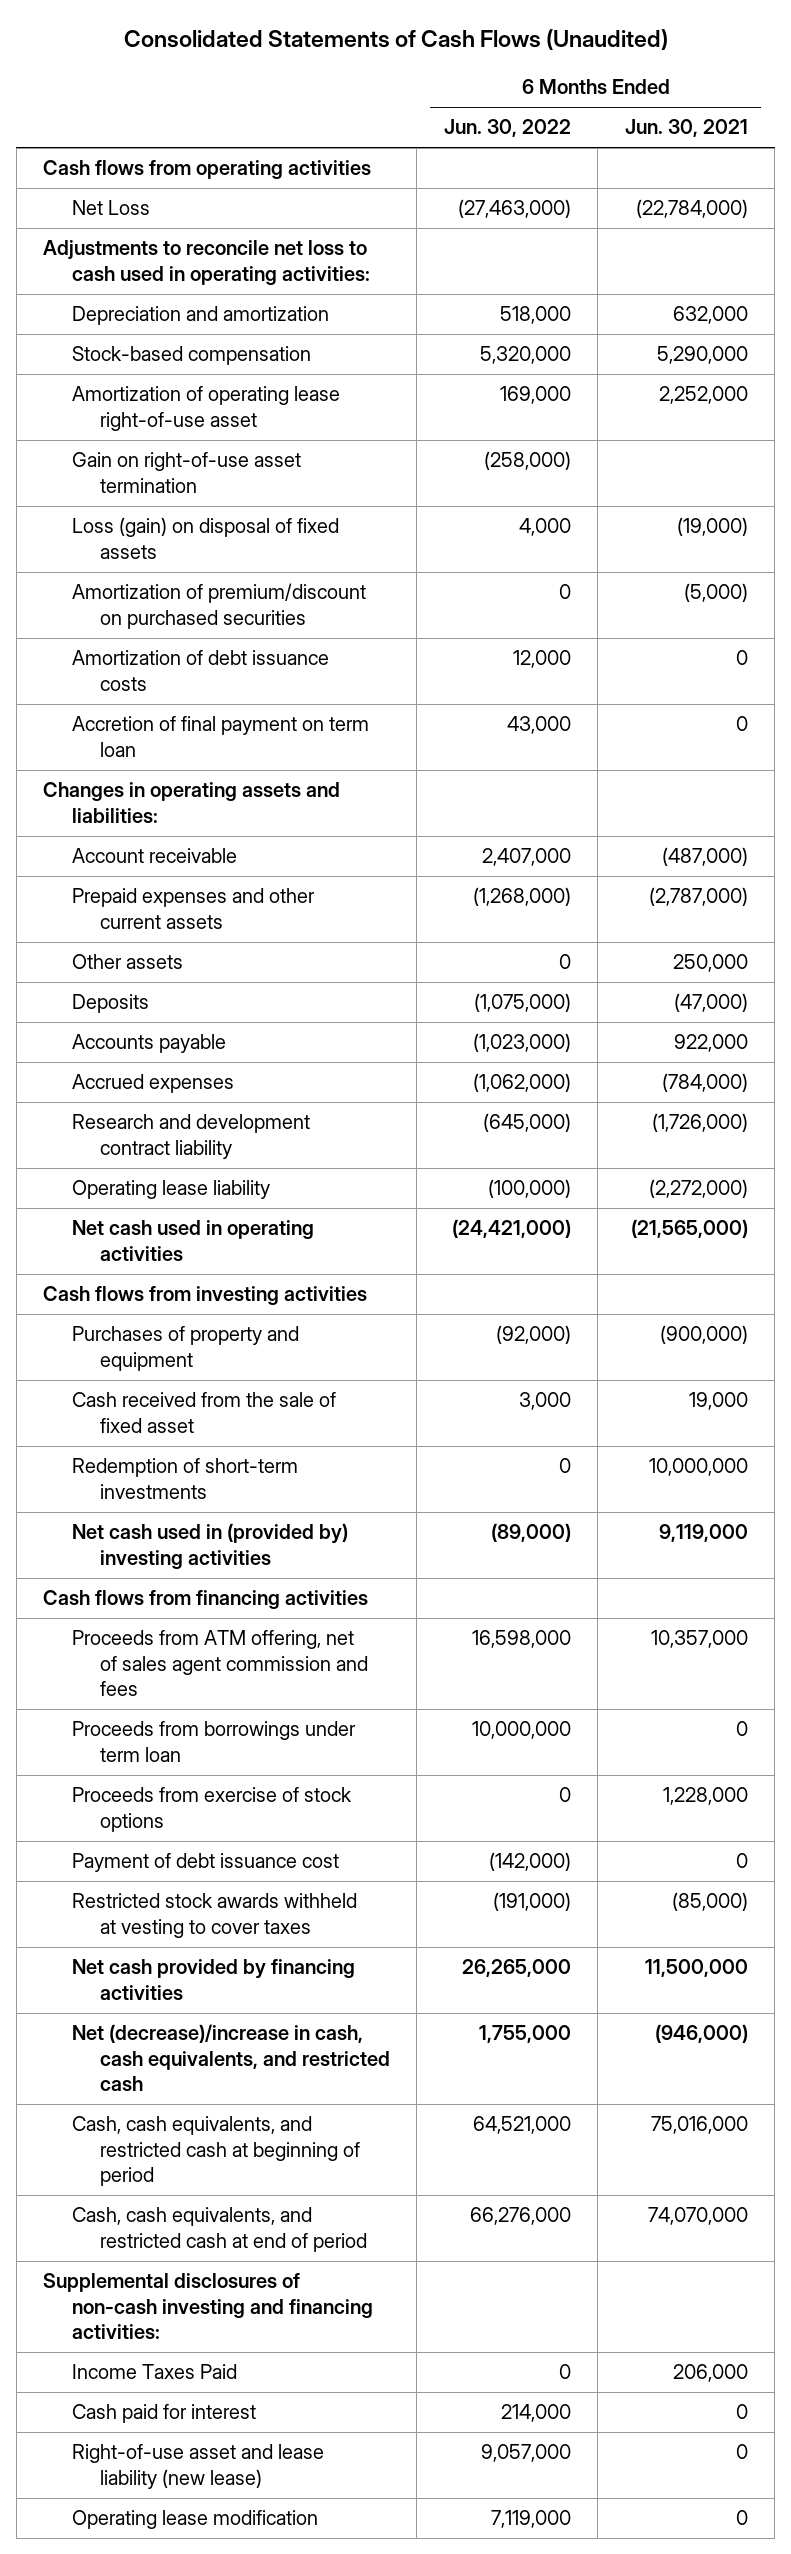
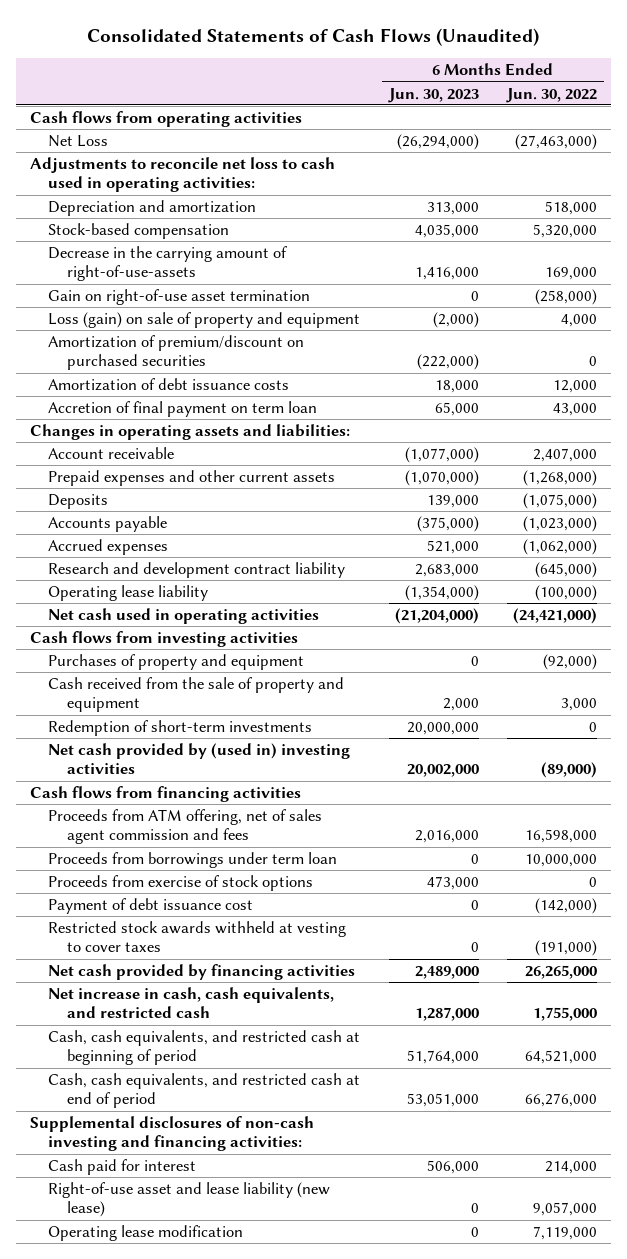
[624,119,748,138] Jun. 30, 2021 -> none
none -> [387,87,479,103] Jun. 30, 2023
[71,386,340,431] Amortization of operating lease right-of-use asset -> [48,246,288,282] Decrease in the carrying amount of right-of-use-assets
[71,517,339,559] Loss (gain) on disposal of fixed assets -> [48,312,361,329] Loss (gain) on sale of property and equipment
[71,954,183,970] Other assets -> none
[71,1392,336,1433] Cash received from the sale of fixed asset -> [48,677,345,713] Cash received from the sale of property and equipment
[71,1523,348,1569] Net cash used in (provided by) investing activities -> [48,743,351,775] Net cash provided by (used in) investing activities
[71,2024,390,2092] Net (decrease)/increase in cash, cash equivalents, and restricted cash -> [48,987,335,1019] Net increase in cash, cash equivalents, and restricted cash
[71,2364,237,2380] Income Taxes Paid -> none

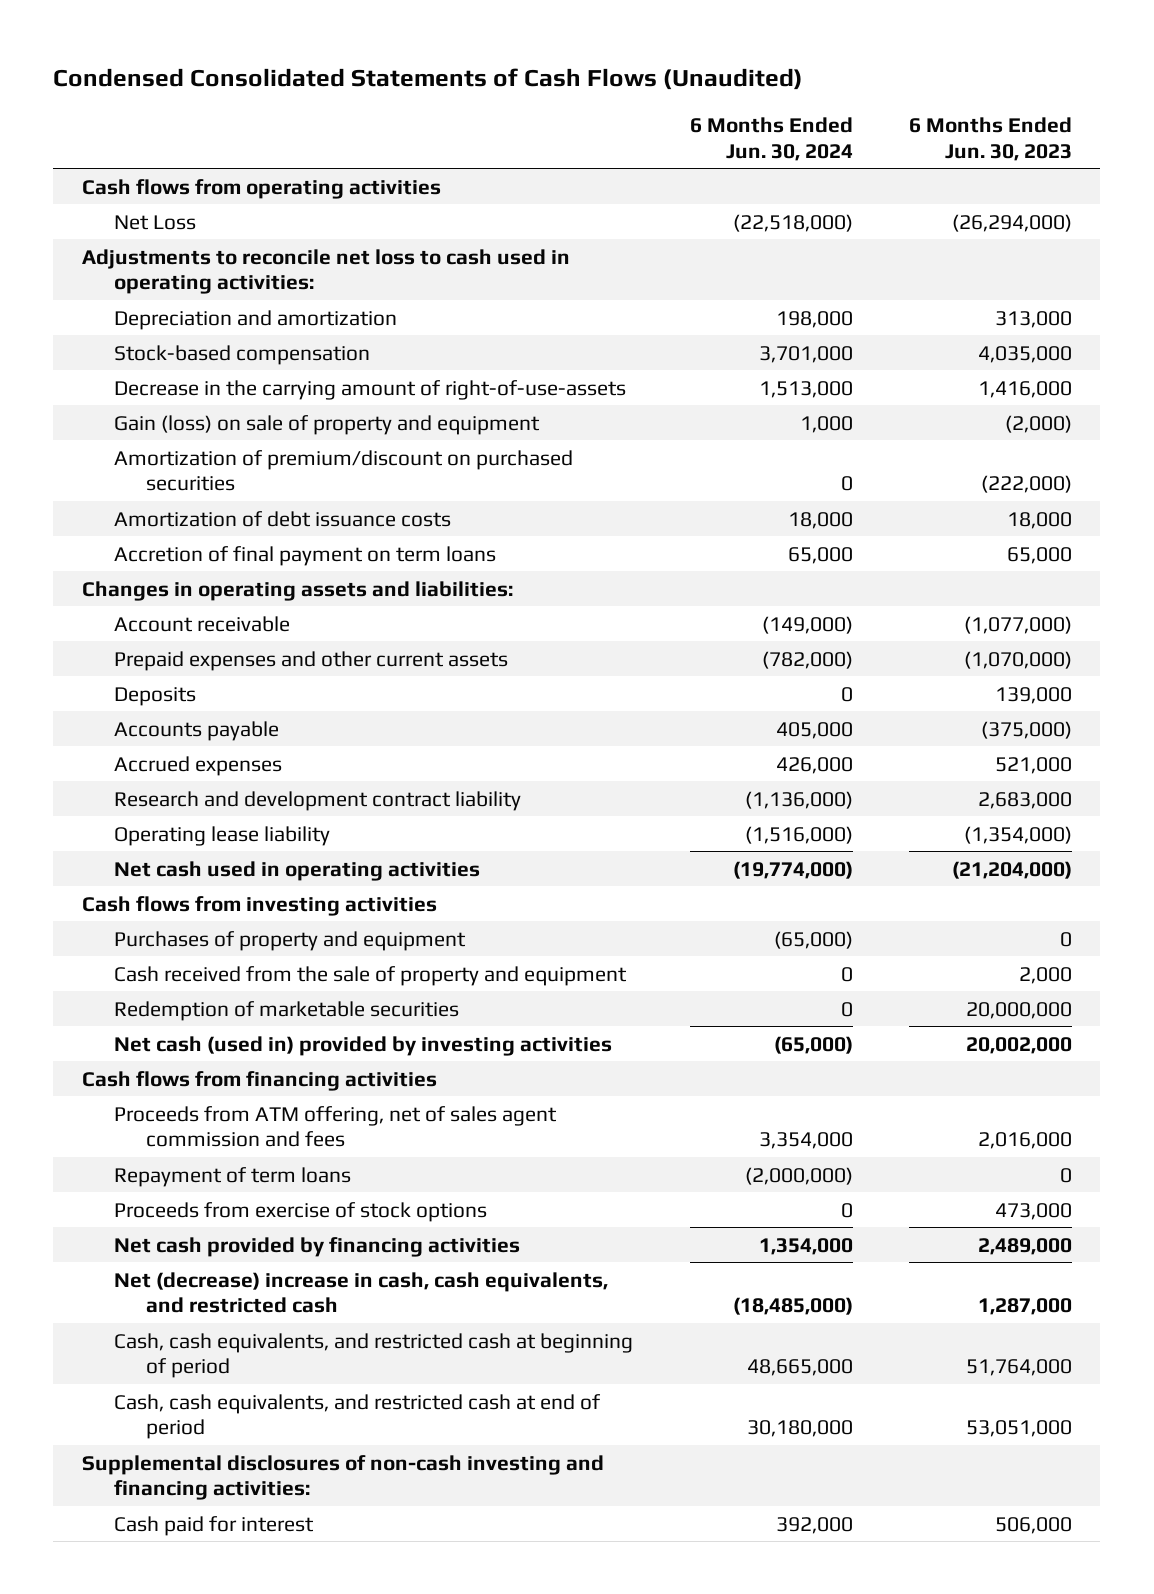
[87,27,540,46] Consolidated Statements of Cash Flows (Unaudited) -> [53,68,804,91] Condensed Consolidated Statements of Cash Flows (Unaudited)
[505,87,597,103] Jun. 30, 2022 -> none
none -> [689,116,853,161] 6 Months Ended Jun. 30, 2024
[48,289,311,306] Gain on right-of-use asset termination -> none
[48,312,361,329] Loss (gain) on sale of property and equipment -> [113,414,540,435] Gain (loss) on sale of property and equipment
[48,401,318,418] Accretion of final payment on term loan -> [113,545,496,566] Accretion of final payment on term loans
[48,720,313,737] Redemption of short-term investments -> [113,1000,459,1021] Redemption of marketable securities
[48,743,351,775] Net cash provided by (used in) investing activities -> [113,1035,612,1056] Net cash (used in) provided by investing activities
[48,852,338,869] Proceeds from borrowings under term loan -> none
none -> [113,1166,351,1187] Repayment of term loans
[48,898,254,915] Payment of debt issuance cost -> none
[48,921,347,953] Restricted stock awards withheld at vesting to cover taxes -> none
[48,987,335,1019] Net increase in cash, cash equivalents, and restricted cash -> [113,1271,608,1314] Net (decrease) increase in cash, cash equivalents, and restricted cash
[48,1182,331,1218] Right-of-use asset and lease liability (new lease) -> none
[48,1225,244,1242] Operating lease modification -> none

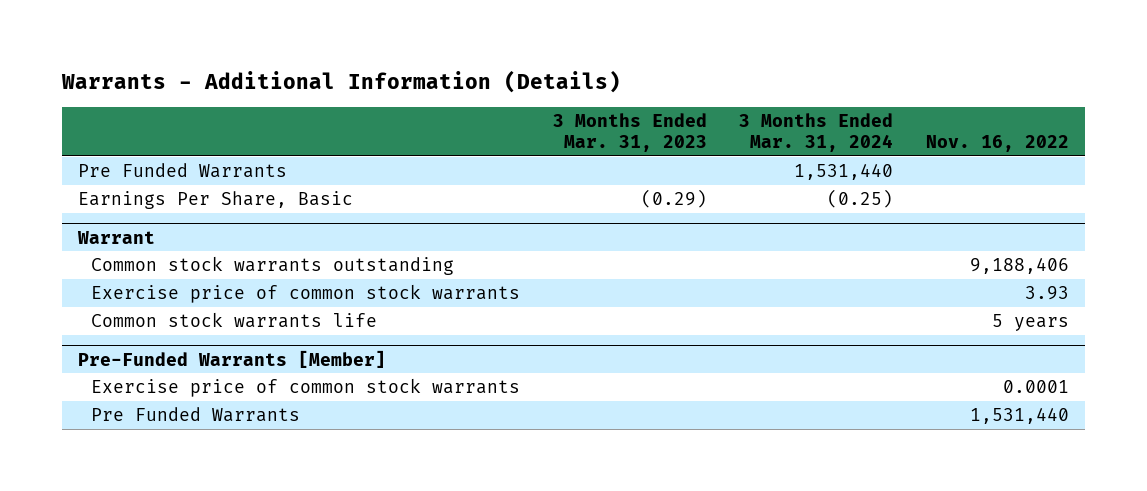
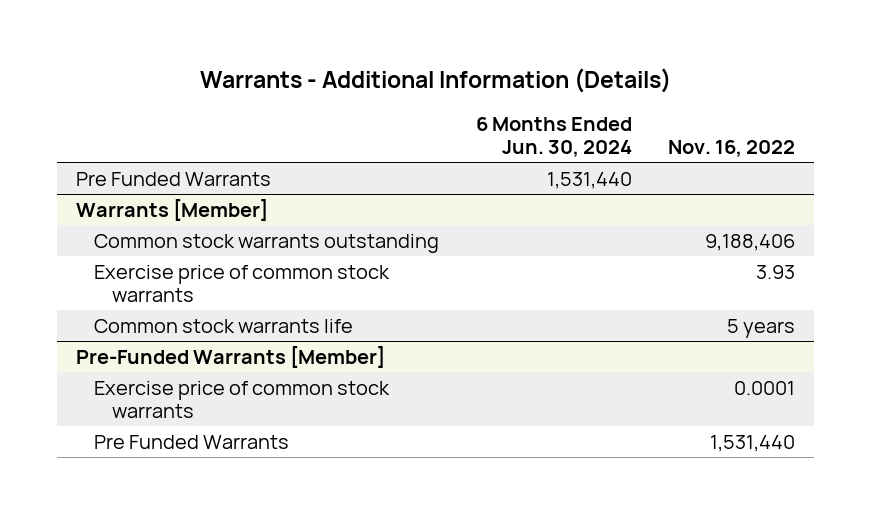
[552,112,707,153] 3 Months Ended Mar. 31, 2023 -> none
[739,112,894,153] 3 Months Ended Mar. 31, 2024 -> none
none -> [475,116,632,158] 6 Months Ended Jun. 30, 2024
[77,191,353,210] Earnings Per Share, Basic -> none
[76,230,155,244] Warrant -> [75,198,268,221] Warrants [Member]

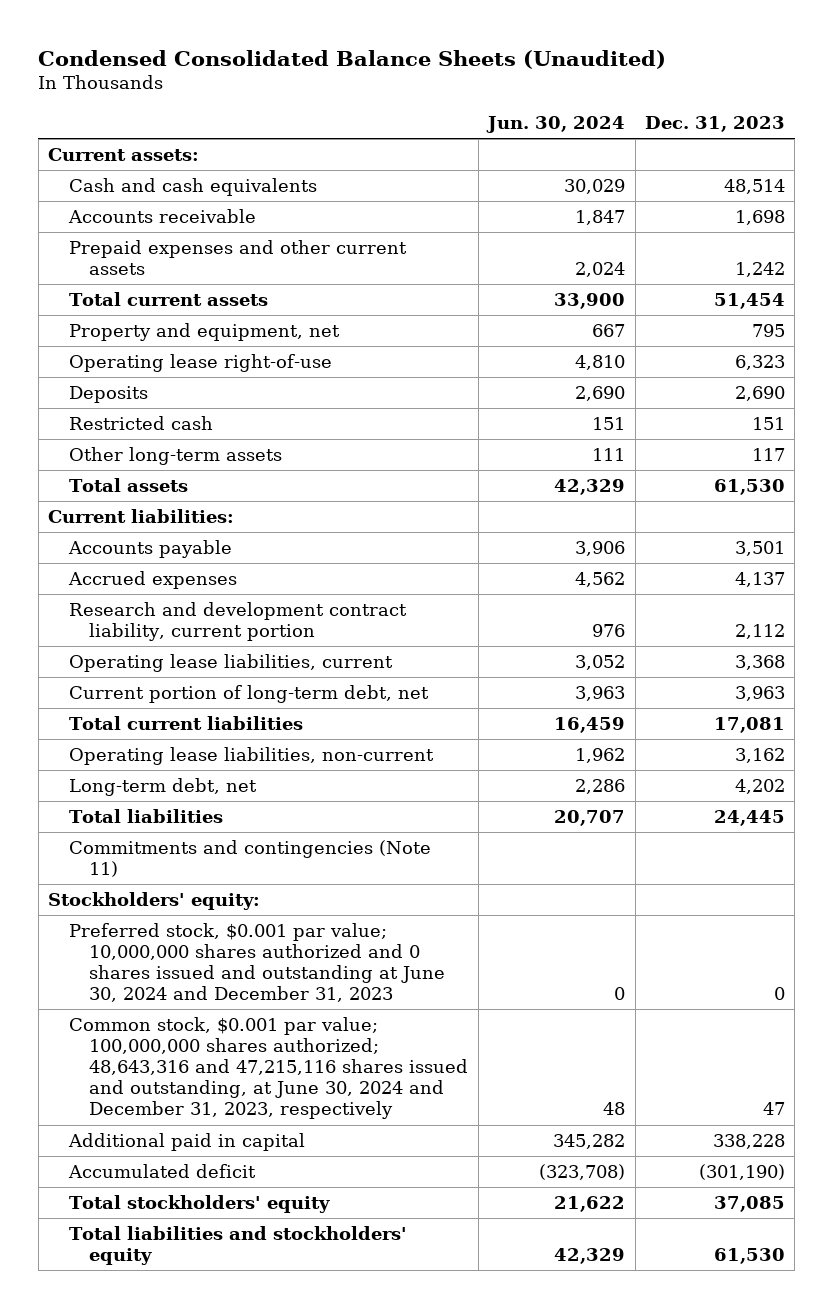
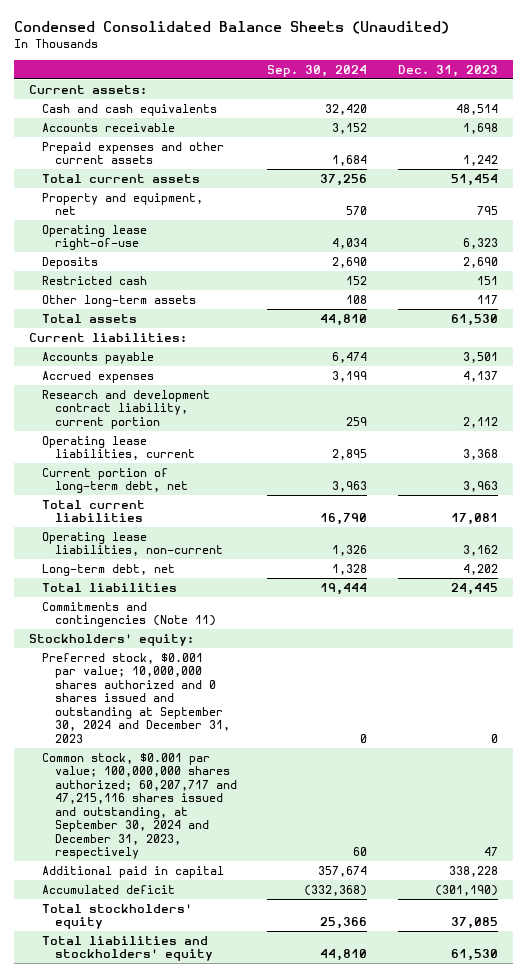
[486,116,626,134] Jun. 30, 2024 -> none
none -> [267,64,368,77] Sep. 30, 2024
[68,923,446,1003] Preferred stock, $0.001 par value; 10,000,000 shares authorized and 0 shares issued and outstanding at June 30, 2024 and December 31, 2023 -> [42,652,230,743] Preferred stock, $0.001 par value; 10,000,000 shares authorized and 0 shares issued and outstanding at September 30, 2024 and December 31, 2023
[68,1017,469,1120] Common stock, $0.001 par value; 100,000,000 shares authorized; 48,643,316 and 47,215,116 shares issued and outstanding, at June 30, 2024 and December 31, 2023, respectively -> [42,752,237,860] Common stock, $0.001 par value; 100,000,000 shares authorized; 60,207,717 and 47,215,116 shares issued and outstanding, at September 30, 2024 and December 31, 2023, respectively

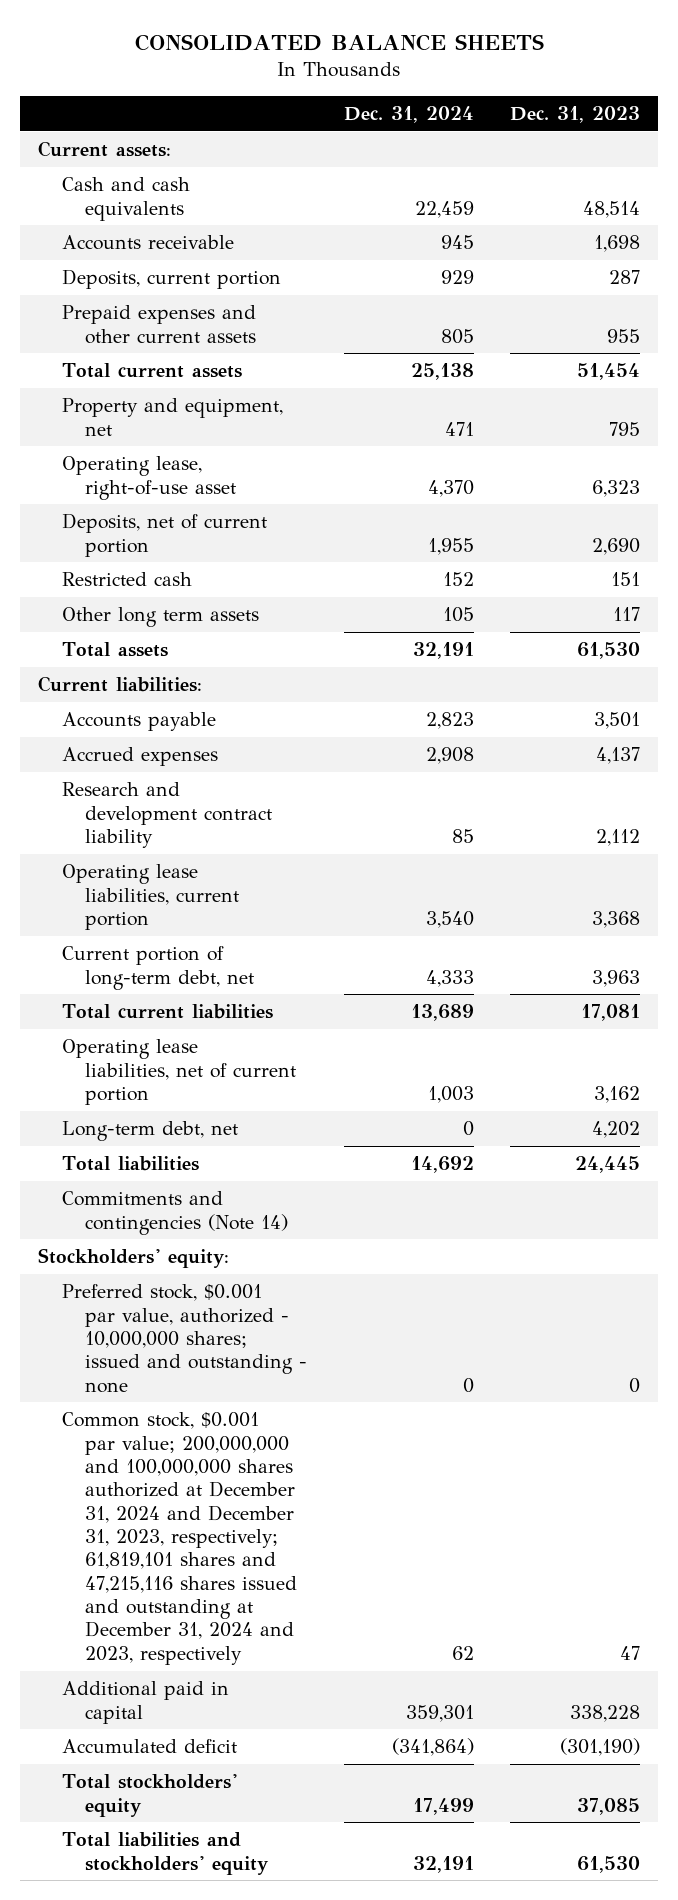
[14,21,450,35] Condensed Consolidated Balance Sheets (Unaudited) -> [135,34,545,52] CONSOLIDATED BALANCE SHEETS
[267,64,368,77] Sep. 30, 2024 -> none
none -> [343,105,474,123] Dec. 31, 2024
none -> [61,269,281,290] Deposits, current portion
[463,155,499,167] 1,242 -> [606,328,640,343] 955
[42,224,148,251] Operating lease right-of-use -> [61,456,237,500] Operating lease, right-of-use asset
[42,256,99,269] Deposits -> [61,513,267,557] Deposits, net of current portion
[42,294,197,307] Other long-term assets -> [61,607,259,628] Other long term assets
[42,389,211,429] Research and development contract liability, current portion -> [61,782,273,848] Research and development contract liability
[42,435,195,461] Operating lease liabilities, current -> [61,864,240,930] Operating lease liabilities, current portion
[42,531,223,557] Operating lease liabilities, non-current -> [61,1039,297,1105] Operating lease liabilities, net of current portion
[42,601,216,628] Commitments and contingencies (Note 11) -> [61,1191,289,1235] Commitments and contingencies (Note 14)
[42,652,230,743] Preferred stock, $0.001 par value; 10,000,000 shares authorized and 0 shares issued and outstanding at September 30, 2024 and December 31, 2023 -> [61,1284,308,1393] Preferred stock, $0.001 par value, authorized - 10,000,000 shares; issued and outstanding - none
[42,752,237,860] Common stock, $0.001 par value; 100,000,000 shares authorized; 60,207,717 and 47,215,116 shares issued and outstanding, at September 30, 2024 and December 31, 2023, respectively -> [61,1412,298,1665] Common stock, $0.001 par value; 200,000,000 and 100,000,000 shares authorized at December 31, 2024 and December 31, 2023, respectively; 61,819,101 shares and 47,215,116 shares issued and outstanding at December 31, 2024 and 2023, respectively

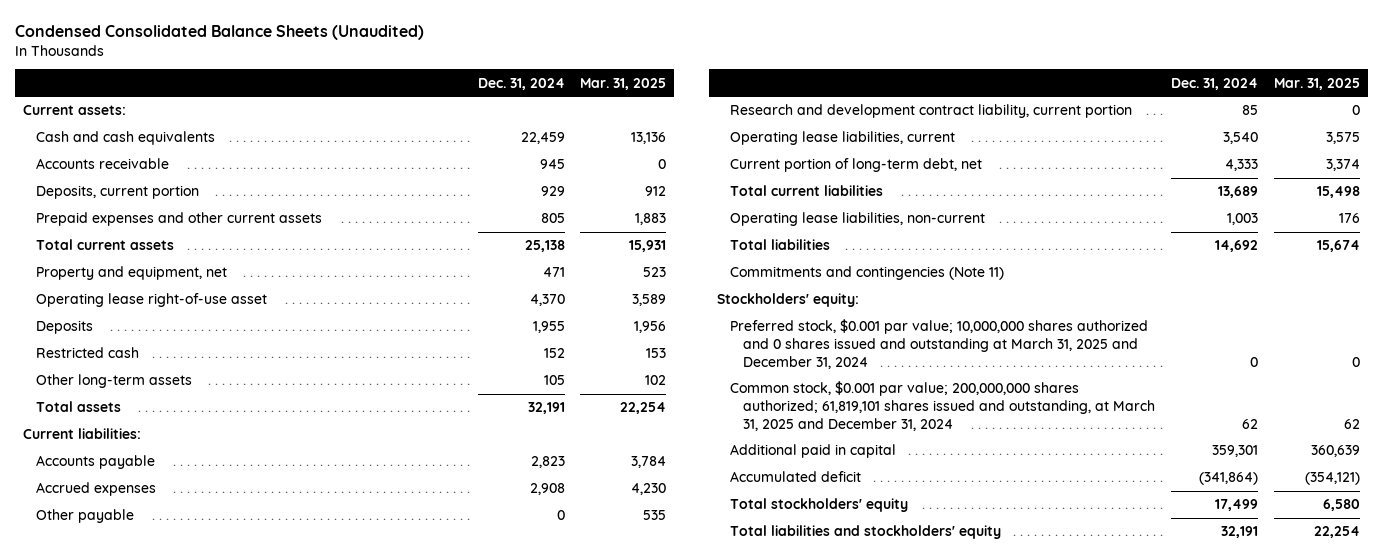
[135,34,545,52] CONSOLIDATED BALANCE SHEETS -> [15,24,425,40] Condensed Consolidated Balance Sheets (Unaudited)
[509,105,640,123] Dec. 31, 2023 -> none
none -> [580,77,667,90] Mar. 31, 2025
[61,456,237,500] Operating lease, right-of-use asset -> [36,293,268,308] Operating lease right-of-use asset
[61,513,267,557] Deposits, net of current portion -> [36,320,94,335] Deposits
[61,607,259,628] Other long term assets -> [36,374,193,389] Other long-term assets
none -> [36,509,135,524] Other payable
[61,782,273,848] Research and development contract liability -> [729,104,1132,119] Research and development contract liability, current portion
[61,864,240,930] Operating lease liabilities, current portion -> [729,131,955,146] Operating lease liabilities, current
[61,1121,238,1142] Long-term debt, net -> none
[61,1039,297,1105] Operating lease liabilities, net of current portion -> [729,212,985,227] Operating lease liabilities, non-current
[61,1191,289,1235] Commitments and contingencies (Note 14) -> [729,266,1004,281] Commitments and contingencies (Note 11)
[61,1284,308,1393] Preferred stock, $0.001 par value, authorized - 10,000,000 shares; issued and outstanding - none -> [729,319,1148,369] Preferred stock, $0.001 par value; 10,000,000 shares authorized and 0 shares issued and outstanding at March 31, 2025 and December 31, 2024
[61,1412,298,1665] Common stock, $0.001 par value; 200,000,000 and 100,000,000 shares authorized at December 31, 2024 and December 31, 2023, respectively; 61,819,101 shares and 47,215,116 shares issued and outstanding at December 31, 2024 and 2023, respectively -> [729,381,1156,431] Common stock, $0.001 par value; 200,000,000 shares authorized; 61,819,101 shares issued and outstanding, at March 31, 2025 and December 31, 2024

